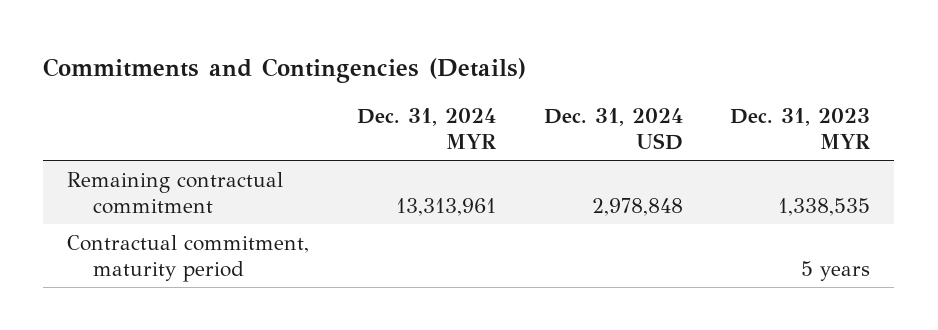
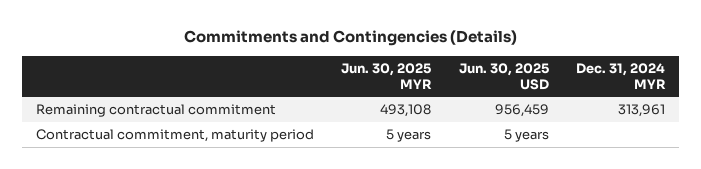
[543,108,683,151] Dec. 31, 2024 USD -> none
[730,108,871,150] Dec. 31, 2023 MYR -> none
none -> [341,62,433,89] Jun. 30, 2025 MYR
none -> [458,62,549,90] Jun. 30, 2025 USD
[395,197,496,216] 13,313,961 -> [618,104,666,118] 313,961

